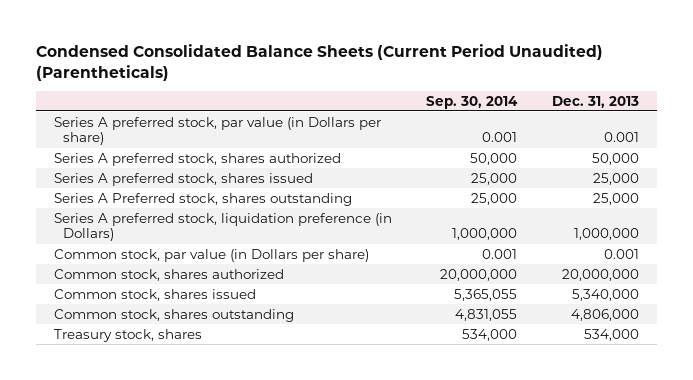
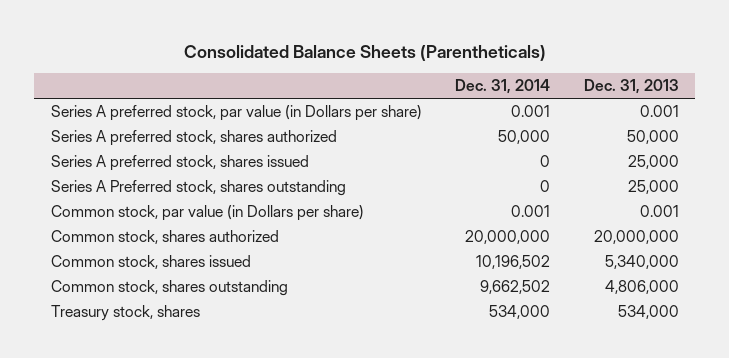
[36,43,604,81] Condensed Consolidated Balance Sheets (Current Period Unaudited) (Parentheticals) -> [183,44,546,61] Consolidated Balance Sheets (Parentheticals)
[426,95,519,109] Sep. 30, 2014 -> none
none -> [455,79,551,95] Dec. 31, 2014
[53,212,392,242] Series A preferred stock, liquidation preference (in Dollars) -> none

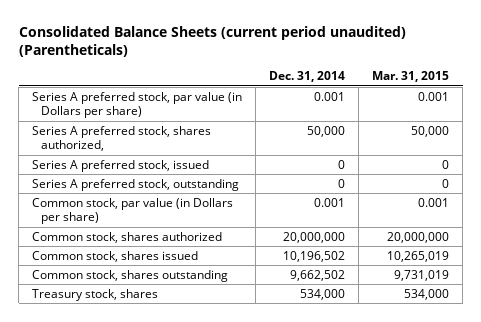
[183,44,546,61] Consolidated Balance Sheets (Parentheticals) -> [18,25,406,57] Consolidated Balance Sheets (current period unaudited) (Parentheticals)
[583,79,679,95] Dec. 31, 2013 -> none
none -> [372,71,450,83] Mar. 31, 2015
[50,130,337,147] Series A preferred stock, shares authorized -> [32,125,212,152] Series A preferred stock, shares authorized,
[50,155,309,172] Series A preferred stock, shares issued -> [32,159,210,172] Series A preferred stock, issued
[50,180,346,197] Series A Preferred stock, shares outstanding -> [32,178,240,191] Series A preferred stock, outstanding

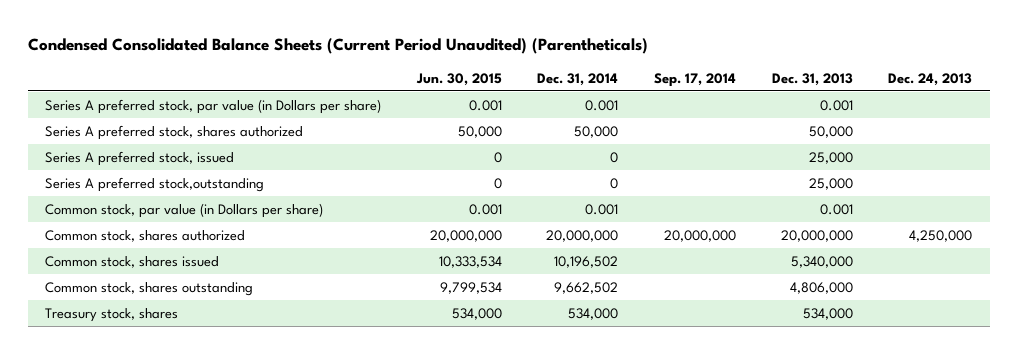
[18,25,406,57] Consolidated Balance Sheets (current period unaudited) (Parentheticals) -> [27,38,648,55] Condensed Consolidated Balance Sheets (Current Period Unaudited) (Parentheticals)
[372,71,450,83] Mar. 31, 2015 -> none
none -> [415,72,502,86] Jun. 30, 2015
none -> [654,72,737,87] Sep. 17, 2014
none -> [771,72,853,86] Dec. 31, 2013
none -> [888,72,973,86] Dec. 24, 2013
[32,125,212,152] Series A preferred stock, shares authorized, -> [45,124,304,140] Series A preferred stock, shares authorized
[32,178,240,191] Series A preferred stock, outstanding -> [45,176,265,192] Series A preferred stock,outstanding

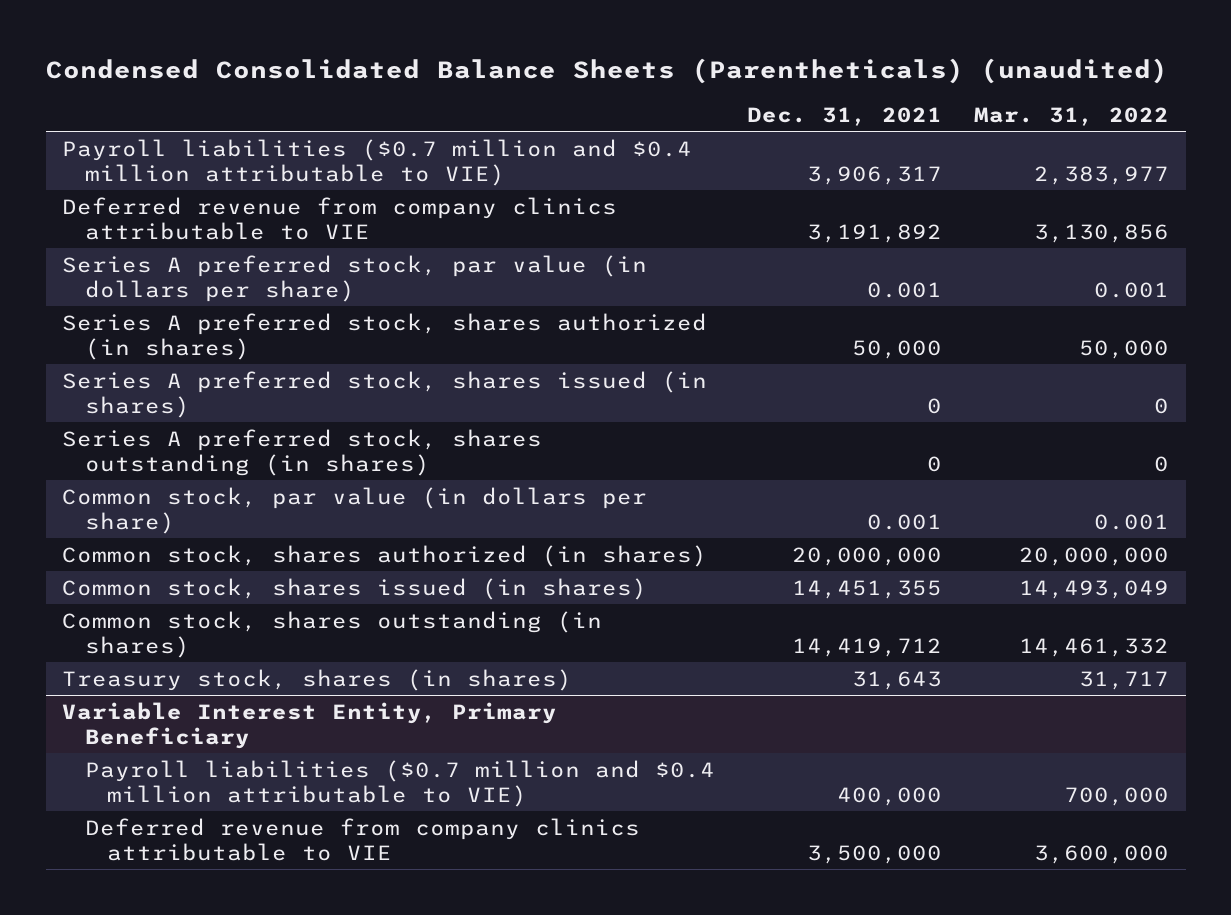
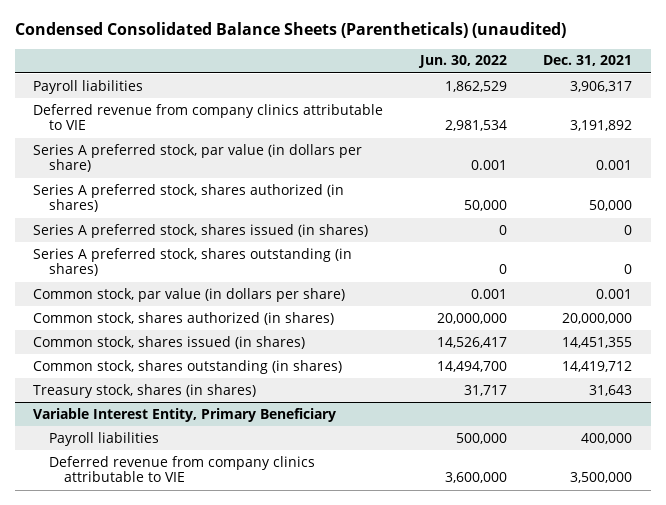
[974,106,1170,126] Mar. 31, 2022 -> none
none -> [417,55,507,69] Jun. 30, 2022
[61,138,692,186] Payroll liabilities ($0.7 million and $0.4 million attributable to VIE) -> [33,79,144,94] Payroll liabilities
[84,759,715,807] Payroll liabilities ($0.7 million and $0.4 million attributable to VIE) -> [48,431,159,446] Payroll liabilities

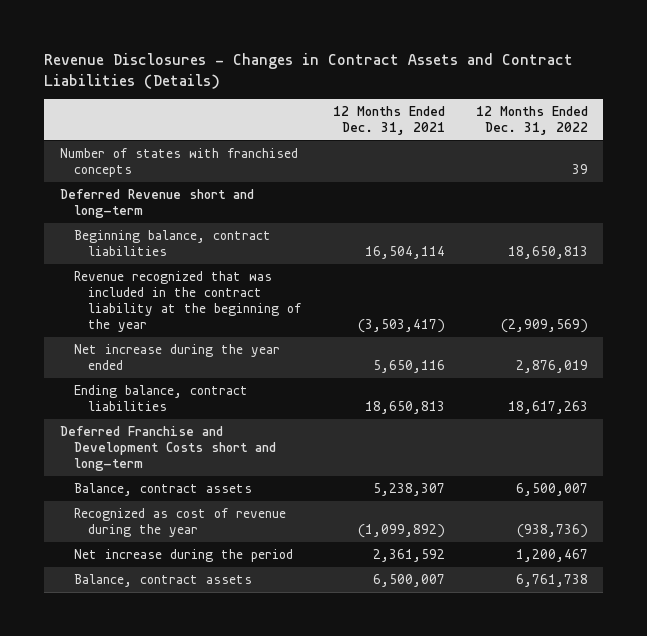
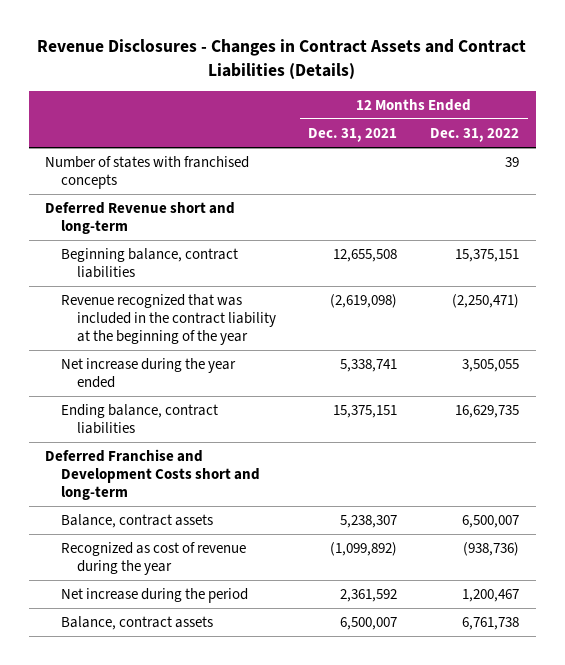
[364,246,445,260] 16,504,114 -> [333,249,398,263] 12,655,508
[507,246,588,260] 18,650,813 -> [455,249,520,263] 15,375,151
[357,319,445,334] (3,503,417) -> [330,294,398,309] (2,619,098)
[500,319,588,334] (2,909,569) -> [452,294,520,309] (2,250,471)
[372,360,445,374] 5,650,116 -> [340,359,398,373] 5,338,741
[515,360,588,374] 2,876,019 -> [462,359,520,373] 3,505,055
[364,401,445,415] 18,650,813 -> [333,405,398,419] 15,375,151
[507,401,588,415] 18,617,263 -> [455,405,520,419] 16,629,735

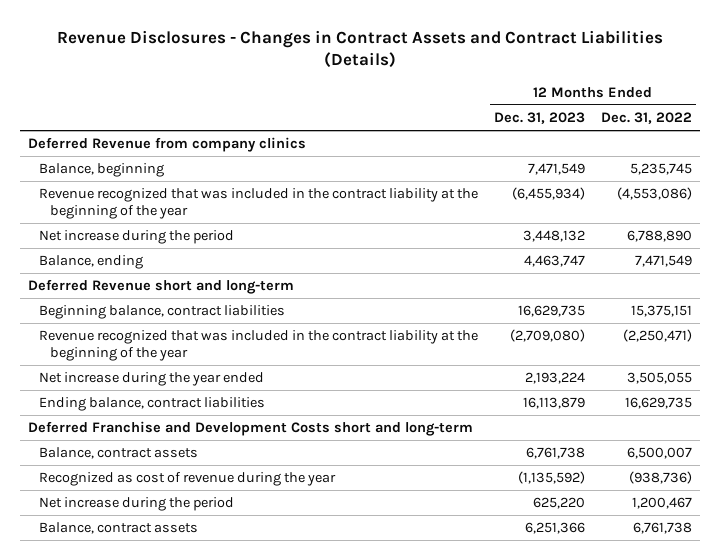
[308,128,398,143] Dec. 31, 2021 -> none
none -> [494,112,586,125] Dec. 31, 2023
[45,156,250,189] Number of states with franchised concepts -> none
none -> [27,137,306,153] Deferred Revenue from company clinics
none -> [38,163,164,178] Balance, beginning
none -> [38,188,478,220] Revenue recognized that was included in the contract liability at the beginning of the year
none -> [38,230,234,245] Net increase during the period
none -> [38,255,143,270] Balance, ending

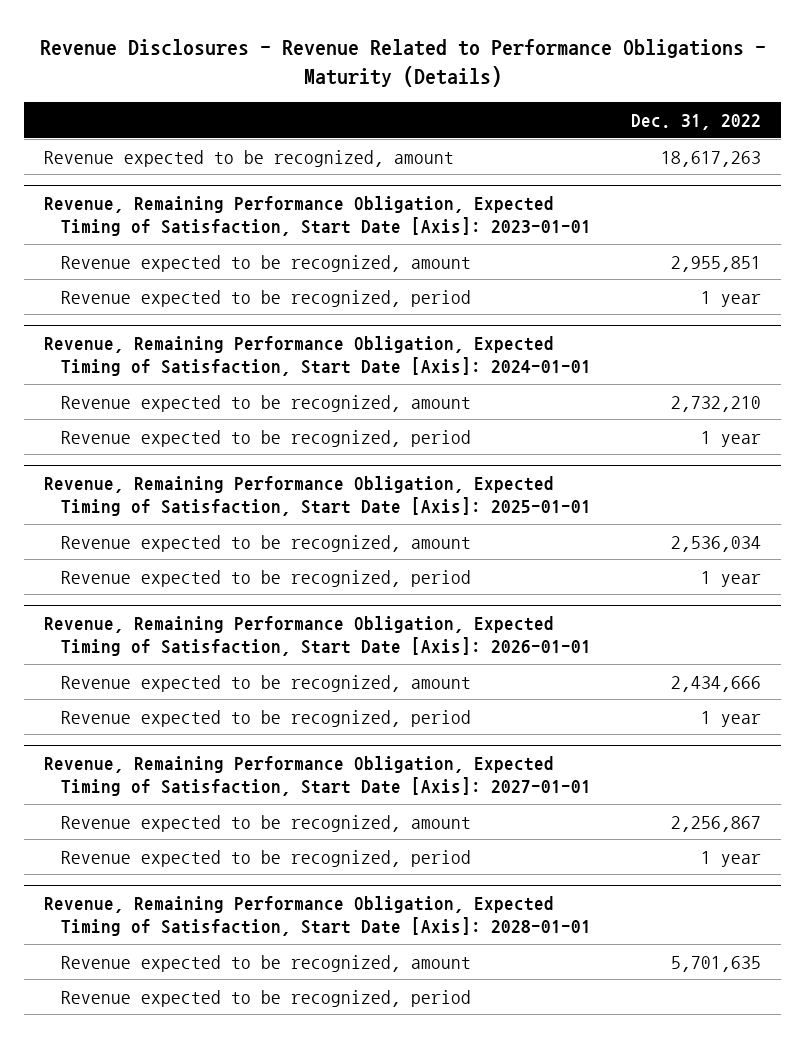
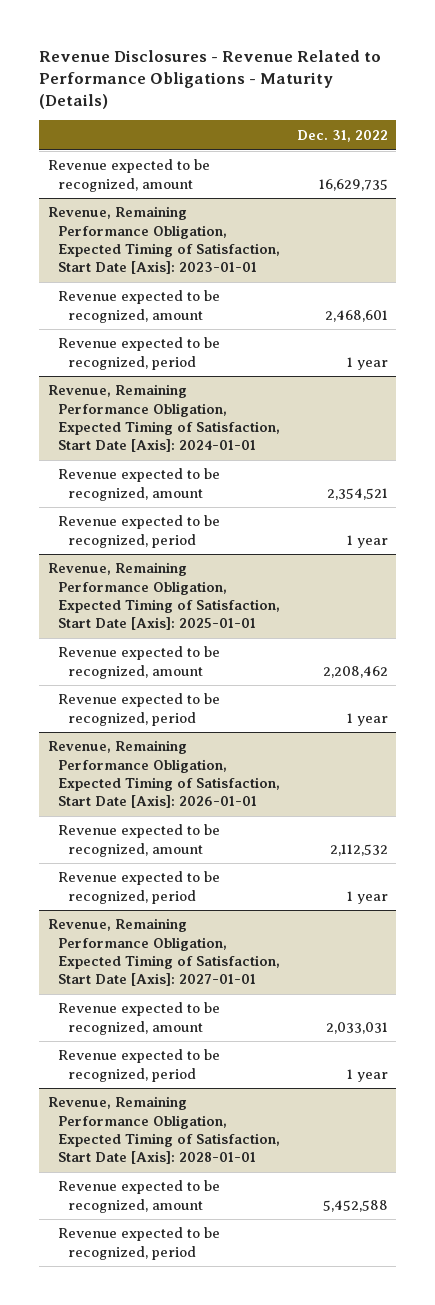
[661,150,762,167] 18,617,263 -> [318,178,388,191] 16,629,735
[671,255,762,272] 2,955,851 -> [324,309,388,322] 2,468,601
[671,395,762,412] 2,732,210 -> [326,487,388,500] 2,354,521
[671,535,762,552] 2,536,034 -> [322,665,388,678] 2,208,462
[671,675,762,692] 2,434,666 -> [329,843,388,856] 2,112,532
[671,815,762,832] 2,256,867 -> [325,1021,388,1034] 2,033,031
[671,955,762,972] 5,701,635 -> [322,1199,388,1212] 5,452,588

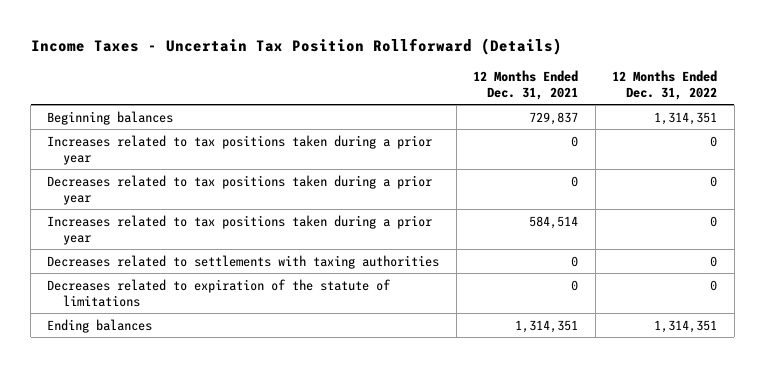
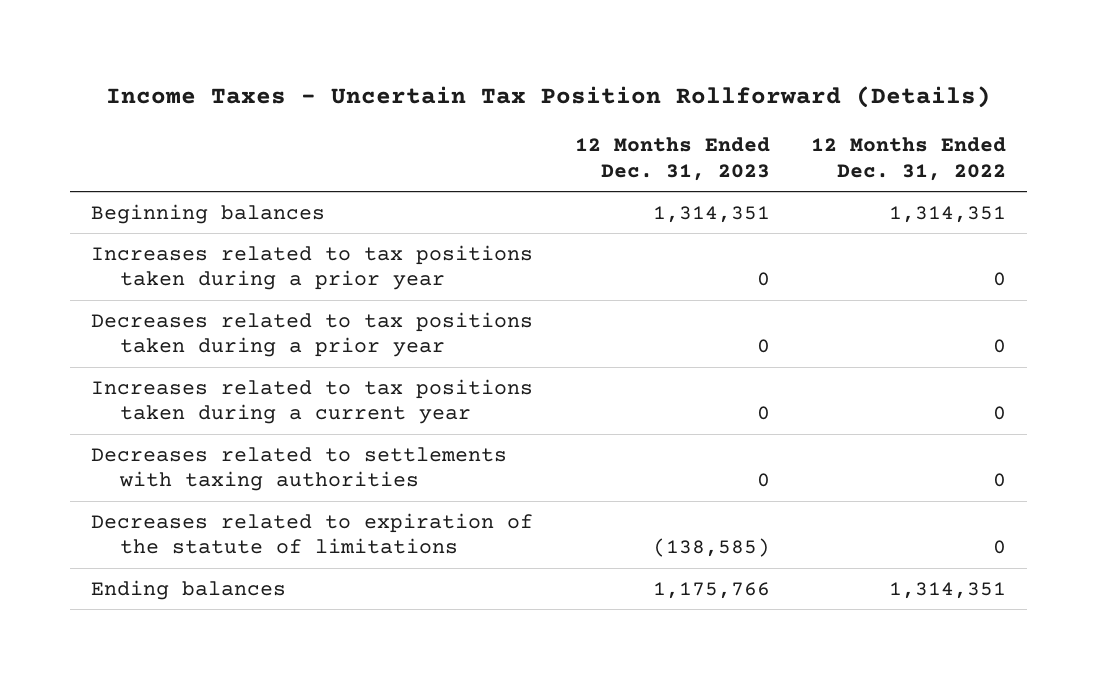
[473,70,579,100] 12 Months Ended Dec. 31, 2021 -> none
none -> [574,137,770,182] 12 Months Ended Dec. 31, 2023
[47,214,433,245] Increases related to tax positions taken during a prior year -> [91,378,534,425] Increases related to tax positions taken during a current year

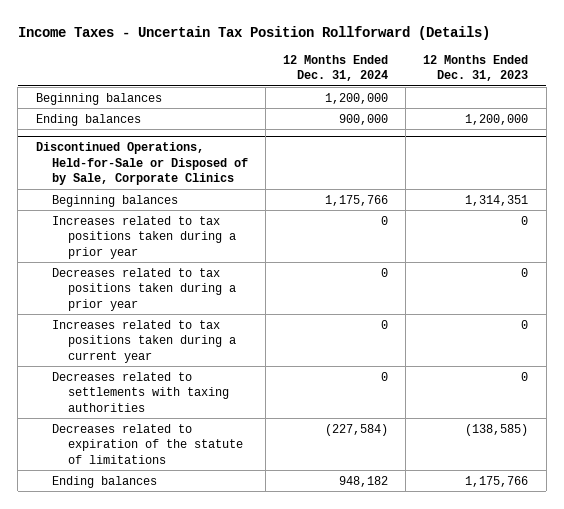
[811,137,1007,182] 12 Months Ended Dec. 31, 2022 -> none
none -> [283,54,389,82] 12 Months Ended Dec. 31, 2024
none -> [35,92,162,105] Beginning balances
none -> [35,113,141,126] Ending balances
none -> [35,142,248,186] Discontinued Operations, Held-for-Sale or Disposed of by Sale, Corporate Clinics

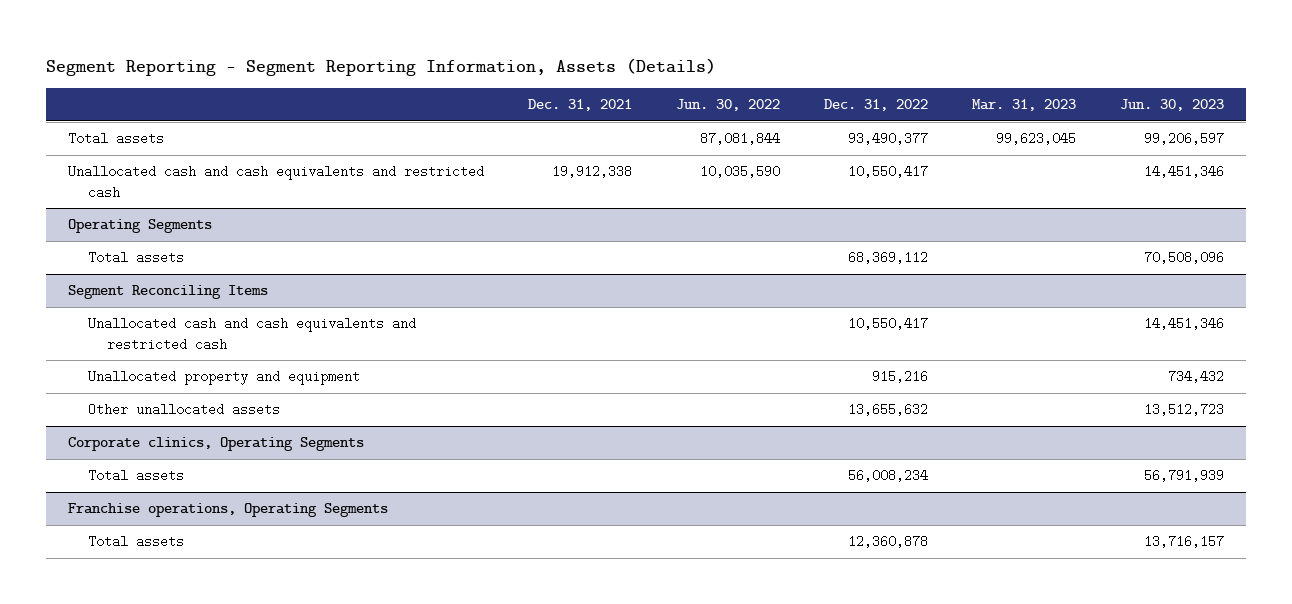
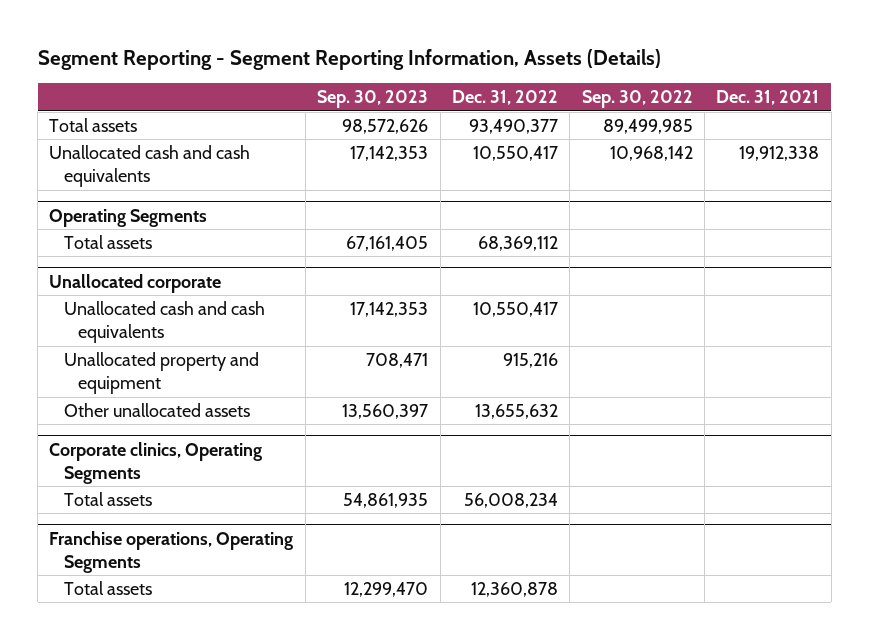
[676,99,781,112] Jun. 30, 2022 -> none
[972,99,1077,112] Mar. 31, 2023 -> none
[1120,99,1225,112] Jun. 30, 2023 -> none
none -> [317,90,429,109] Sep. 30, 2023
none -> [581,90,693,109] Sep. 30, 2022
[68,165,485,199] Unallocated cash and cash equivalents and restricted cash -> [49,144,251,188] Unallocated cash and cash equivalents
[68,285,269,300] Segment Reconciling Items -> none
none -> [49,273,222,293] Unallocated corporate
[87,317,416,351] Unallocated cash and cash equivalents and restricted cash -> [63,300,265,344] Unallocated cash and cash equivalents

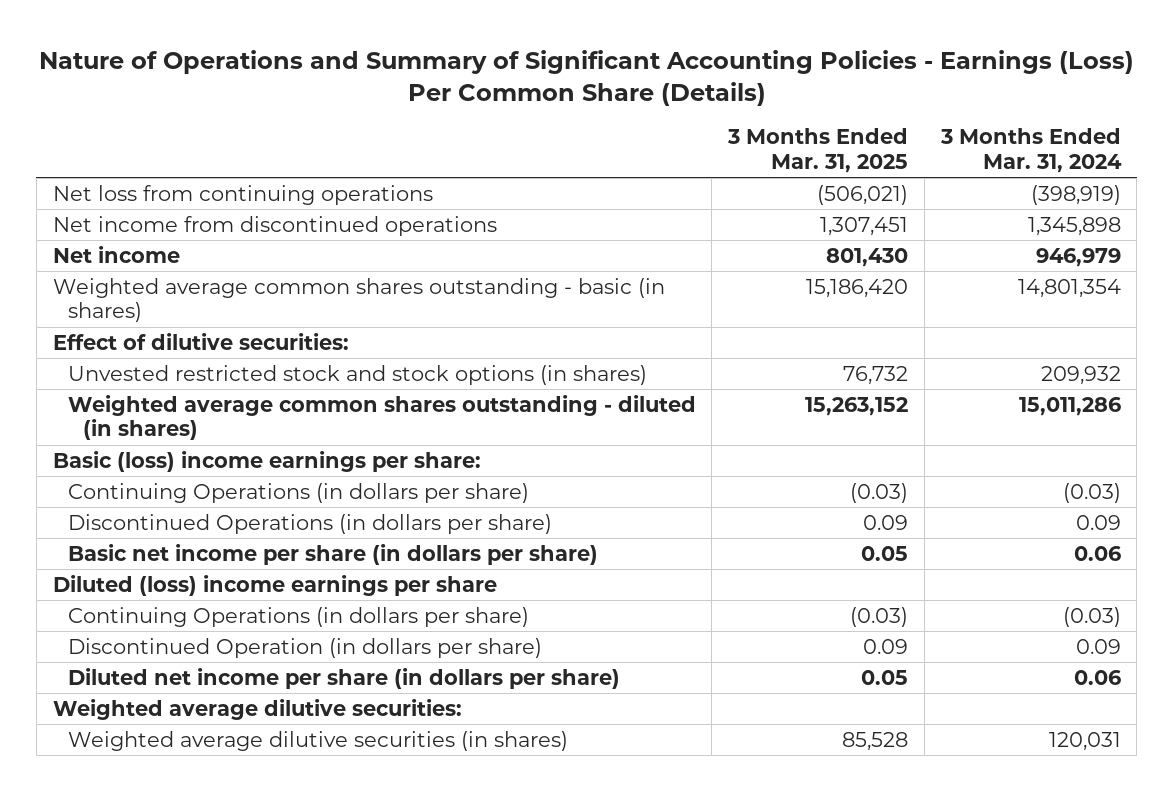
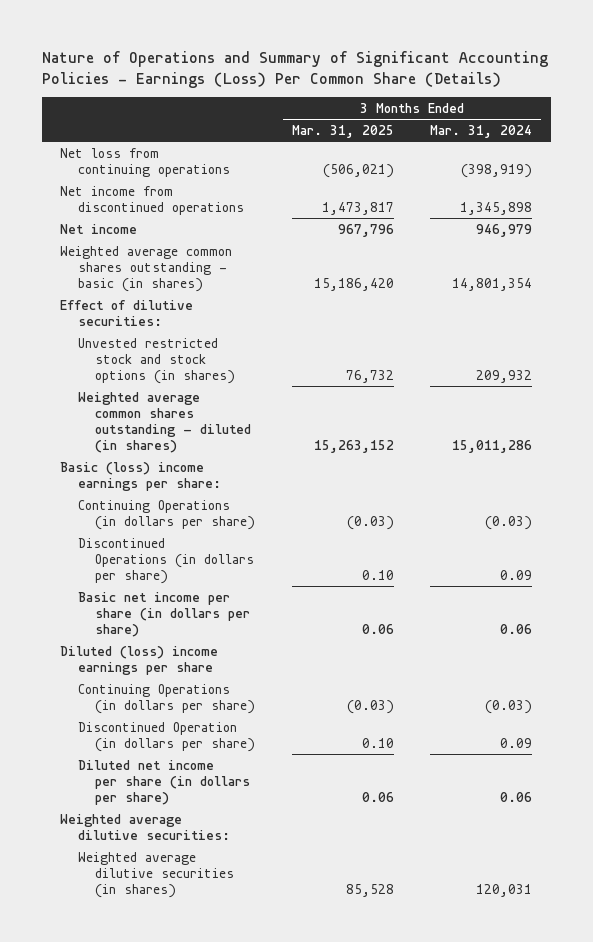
[820,216,909,236] 1,307,451 -> [321,201,394,215] 1,473,817
[826,247,909,267] 801,430 -> [337,223,394,237] 967,796
[863,514,909,530] 0.09 -> [361,569,394,580] 0.10
[861,545,909,561] 0.05 -> [361,623,394,634] 0.06
[863,638,909,654] 0.09 -> [361,737,394,748] 0.10
[861,669,909,685] 0.05 -> [361,791,394,802] 0.06

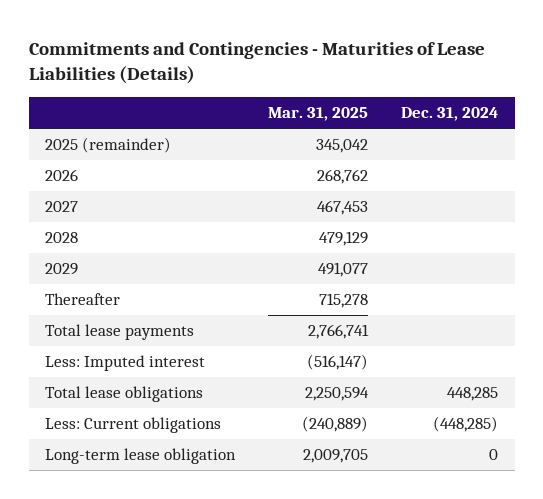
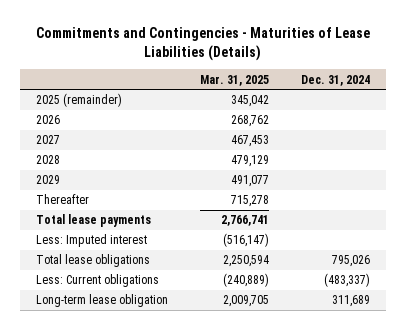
[447,387,499,402] 448,285 -> [332,255,371,268] 795,026
[433,416,499,433] (448,285) -> [324,273,371,288] (483,337)
[489,449,499,461] 0 -> [332,295,371,308] 311,689

